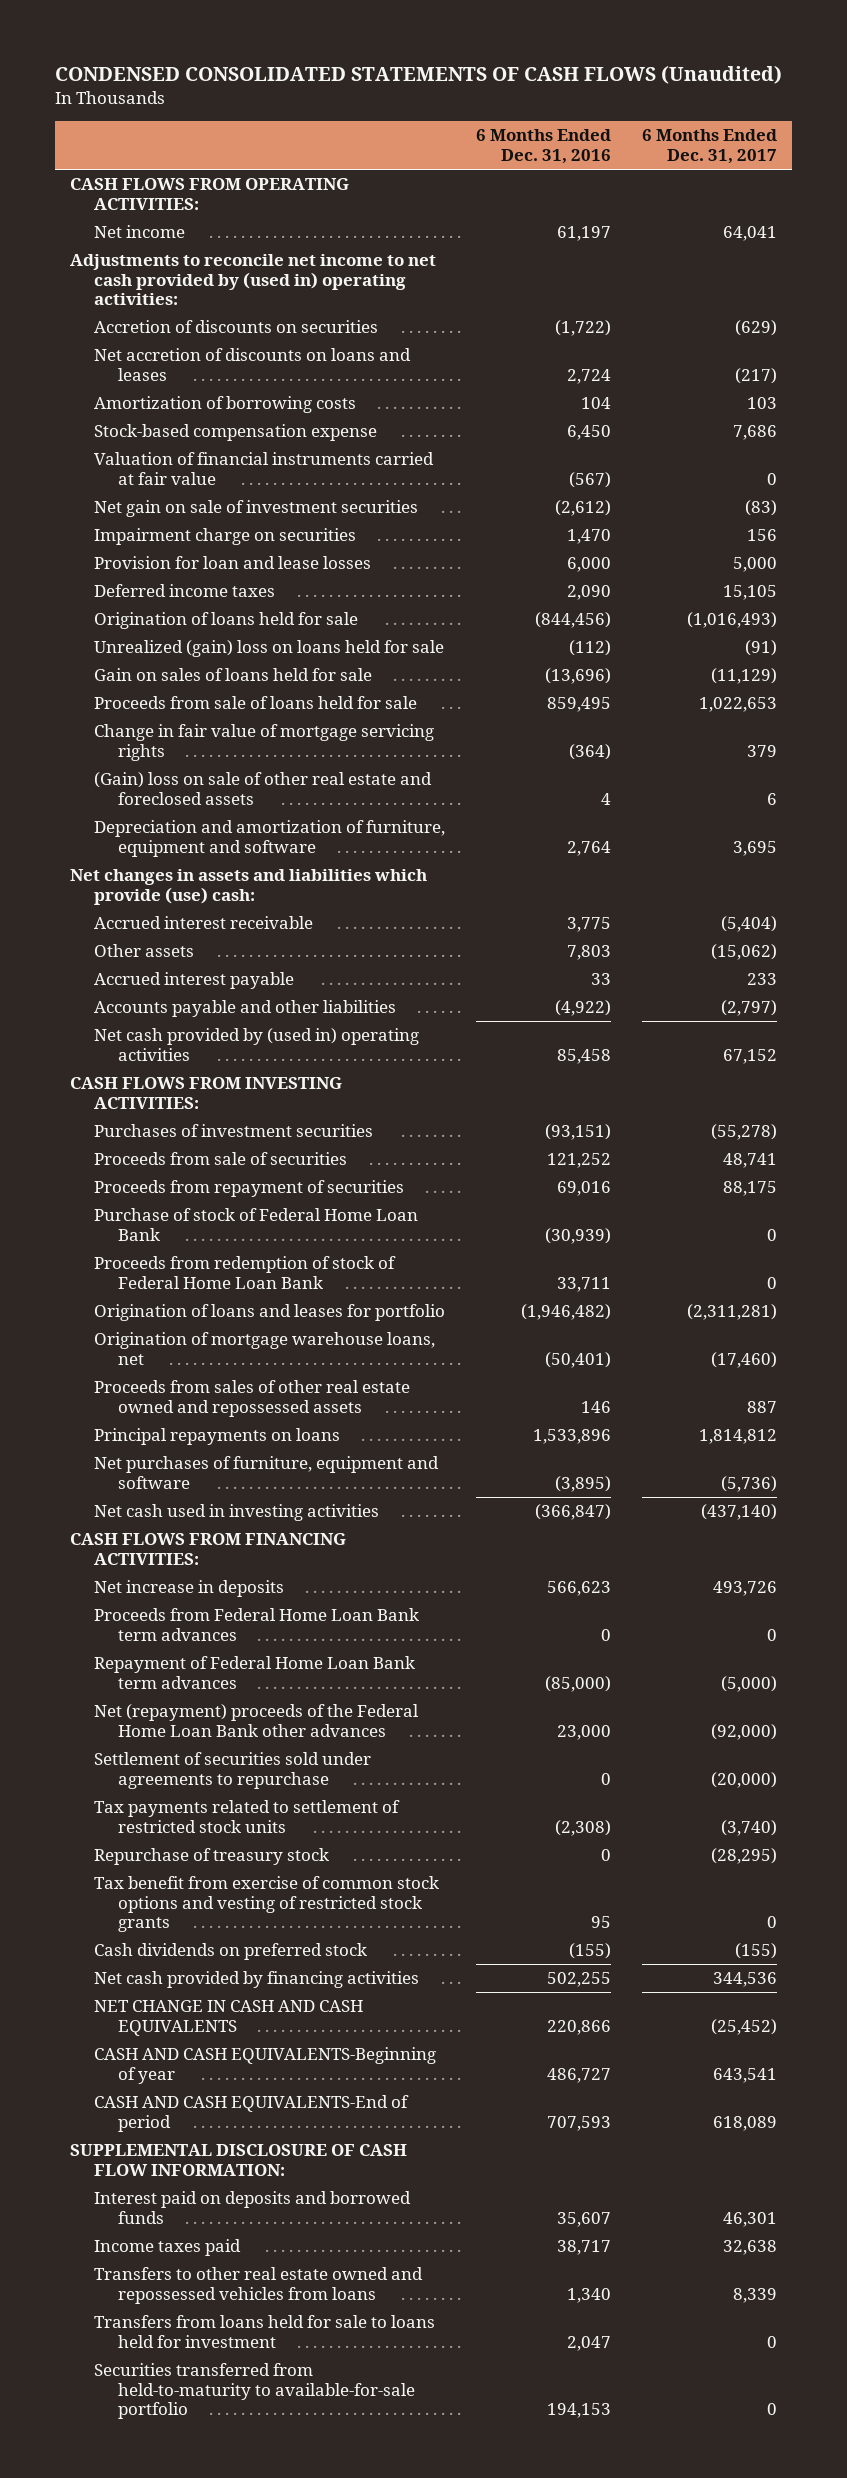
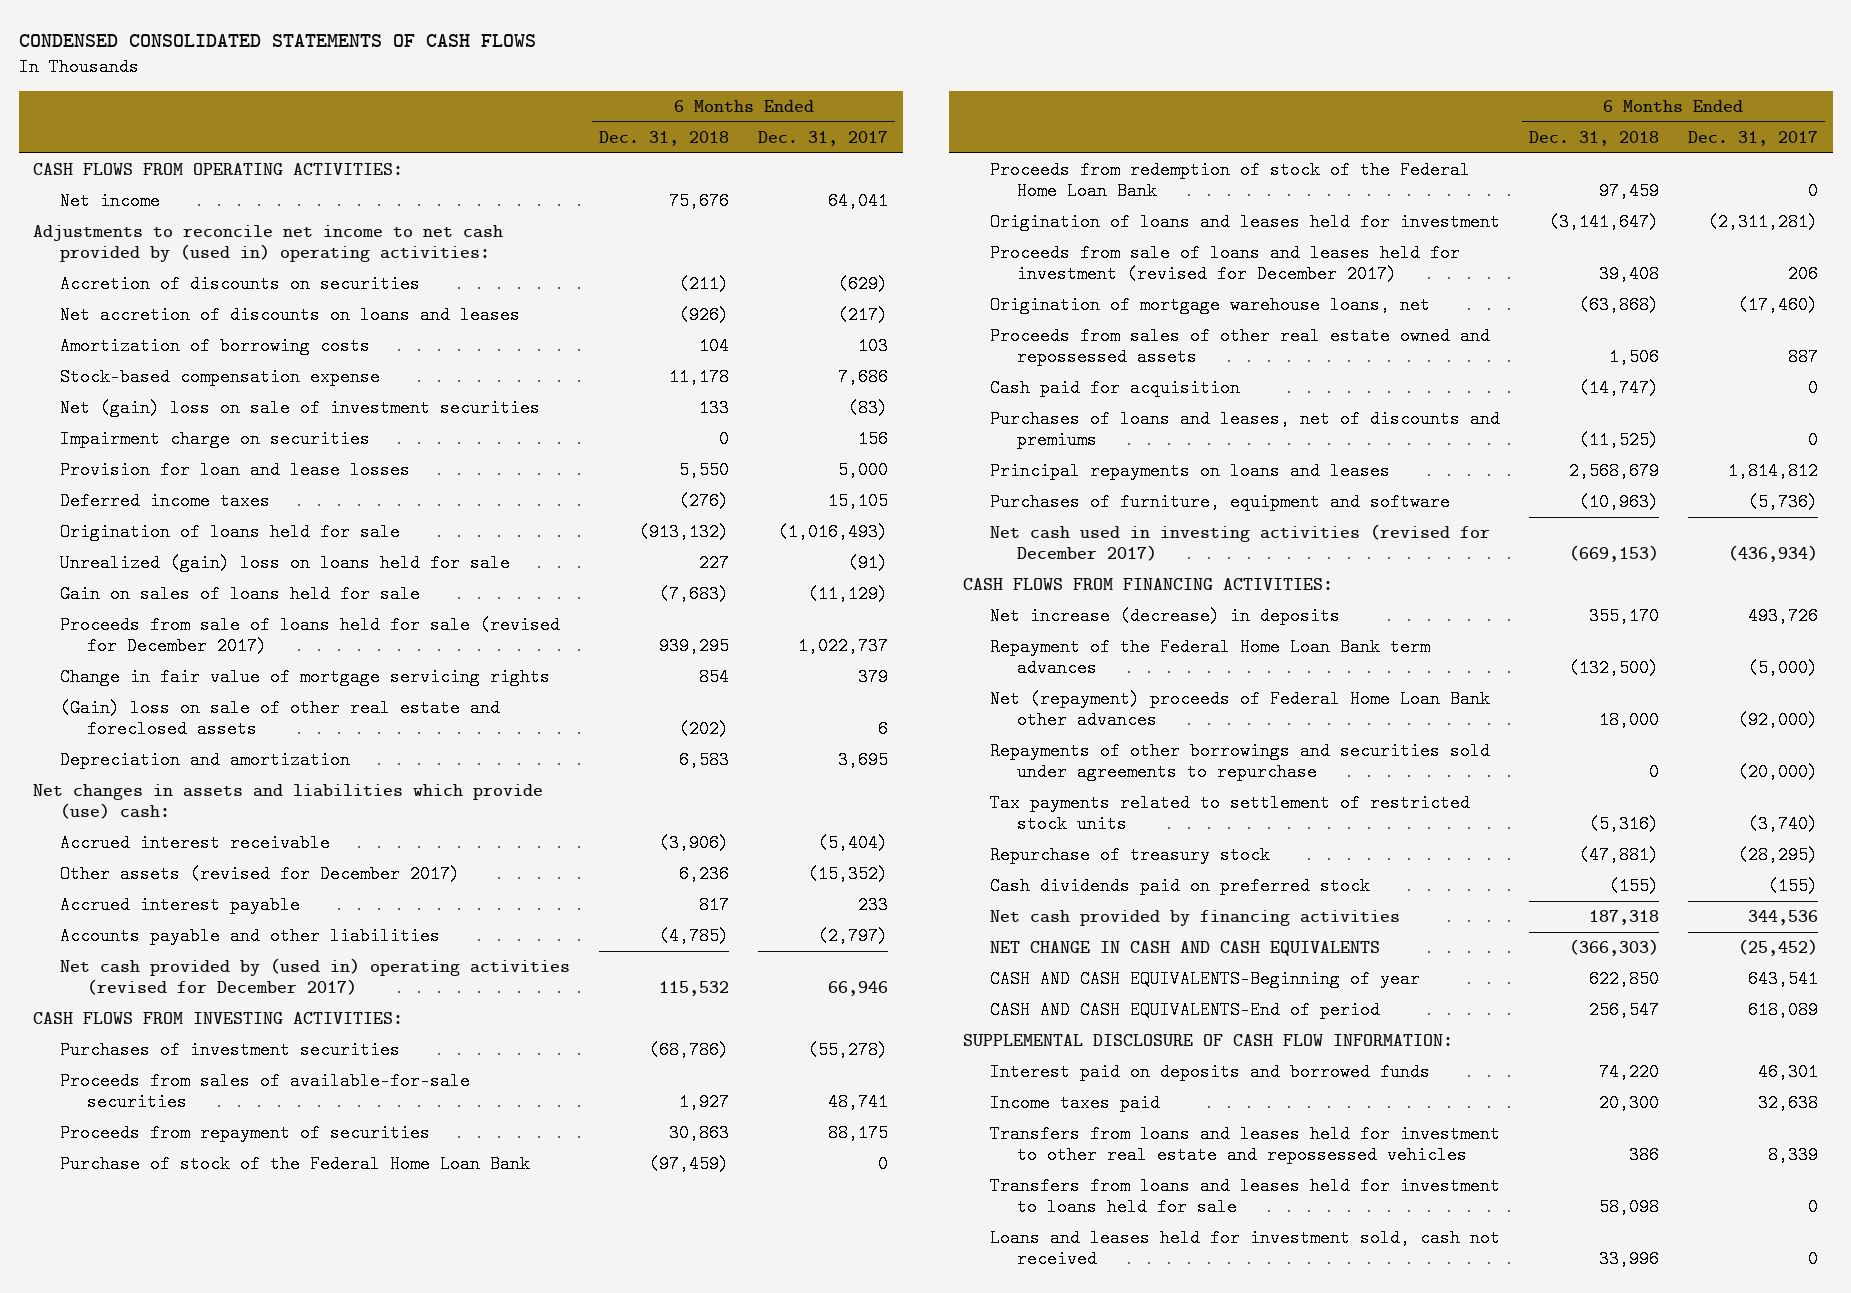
[54,65,782,85] CONDENSED CONSOLIDATED STATEMENTS OF CASH FLOWS (Unaudited) -> [18,34,536,48] CONDENSED CONSOLIDATED STATEMENTS OF CASH FLOWS
[476,129,612,164] 6 Months Ended Dec. 31, 2016 -> none
none -> [599,130,730,146] Dec. 31, 2018
[94,452,435,485] Valuation of financial instruments carried at fair value -> none
[94,500,419,518] Net gain on sale of investment securities -> [59,399,540,418] Net (gain) loss on sale of investment securities
[94,696,418,710] Proceeds from sale of loans held for sale -> [59,616,560,656] Proceeds from sale of loans held for sale (revised for December 2017)
[698,697,777,713] 1,022,653 -> [798,637,889,656] 1,022,737
[94,820,446,857] Depreciation and amortization of furniture, equipment and software -> [59,751,350,770] Depreciation and amortization
[94,944,195,958] Other assets -> [59,865,460,884] Other assets (revised for December 2017)
[710,944,777,961] (15,062) -> [808,865,889,884] (15,352)
[94,1028,420,1061] Net cash provided by (used in) operating activities -> [59,958,570,996] Net cash provided by (used in) operating activities (revised for December 2017)
[722,1048,777,1064] 67,152 -> [828,981,889,997] 66,946
[94,1152,348,1166] Proceeds from sale of securities -> [59,1072,470,1112] Proceeds from sales of available-for-sale securities
[94,1208,419,1241] Purchase of stock of Federal Home Loan Bank -> [59,1155,530,1174] Purchase of stock of the Federal Home Loan Bank
[94,1256,397,1289] Proceeds from redemption of stock of Federal Home Loan Bank -> [989,161,1470,201] Proceeds from redemption of stock of the Federal Home Loan Bank
[94,1304,446,1322] Origination of loans and leases for portfolio -> [989,213,1500,232] Origination of loans and leases held for investment
none -> [989,244,1460,284] Proceeds from sale of loans and leases held for investment (revised for December 2017)
none -> [989,379,1240,398] Cash paid for acquisition
none -> [989,410,1500,450] Purchases of loans and leases, net of discounts and premiums
[94,1428,341,1446] Principal repayments on loans -> [989,462,1390,481] Principal repayments on loans and leases
[94,1456,440,1489] Net purchases of furniture, equipment and software -> [989,493,1450,512] Purchases of furniture, equipment and software
[94,1504,380,1522] Net cash used in investing activities -> [989,524,1490,562] Net cash used in investing activities (revised for December 2017)
[700,1504,777,1521] (437,140) -> [1727,545,1818,563] (436,934)
[94,1608,420,1641] Proceeds from Federal Home Loan Bank term advances -> none
[94,1580,285,1598] Net increase in deposits -> [989,607,1340,626] Net increase (decrease) in deposits
[94,1656,416,1689] Repayment of Federal Home Loan Bank term advances -> [989,638,1430,678] Repayment of the Federal Home Loan Bank term advances
[94,1704,420,1737] Net (repayment) proceeds of the Federal Home Loan Bank other advances -> [989,690,1490,730] Net (repayment) proceeds of Federal Home Loan Bank other advances
[94,1752,372,1789] Settlement of securities sold under agreements to repurchase -> [989,742,1490,782] Repayments of other borrowings and securities sold under agreements to repurchase
[94,1876,440,1933] Tax benefit from exercise of common stock options and vesting of restricted stock grants -> none
[94,1943,368,1961] Cash dividends on preferred stock -> [989,877,1370,896] Cash dividends paid on preferred stock
[94,2363,415,2420] Securities transferred from held-to-maturity to available-for-sale portfolio -> none
[94,2267,424,2304] Transfers to other real estate owned and repossessed vehicles from loans -> [989,1125,1500,1165] Transfers from loans and leases held for investment to other real estate and repossessed vehicles
[94,2315,436,2348] Transfers from loans held for sale to loans held for investment -> [989,1177,1500,1217] Transfers from loans and leases held for investment to loans held for sale
none -> [989,1229,1500,1269] Loans and leases held for investment sold, cash not received

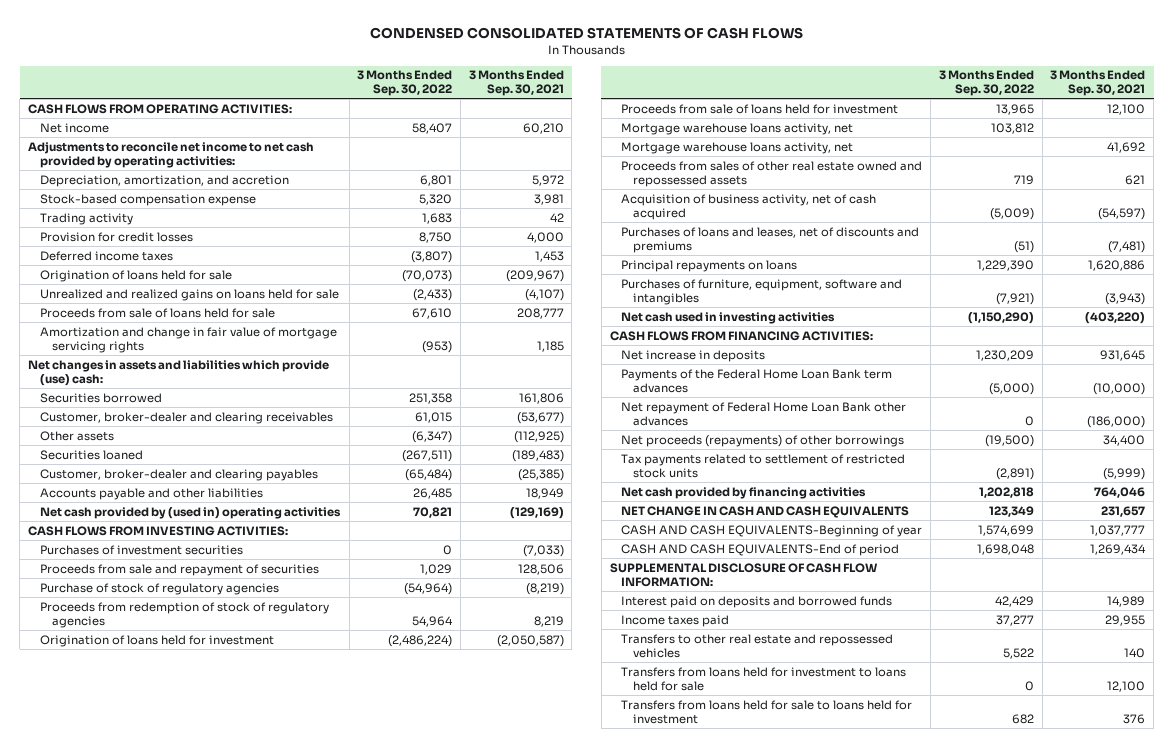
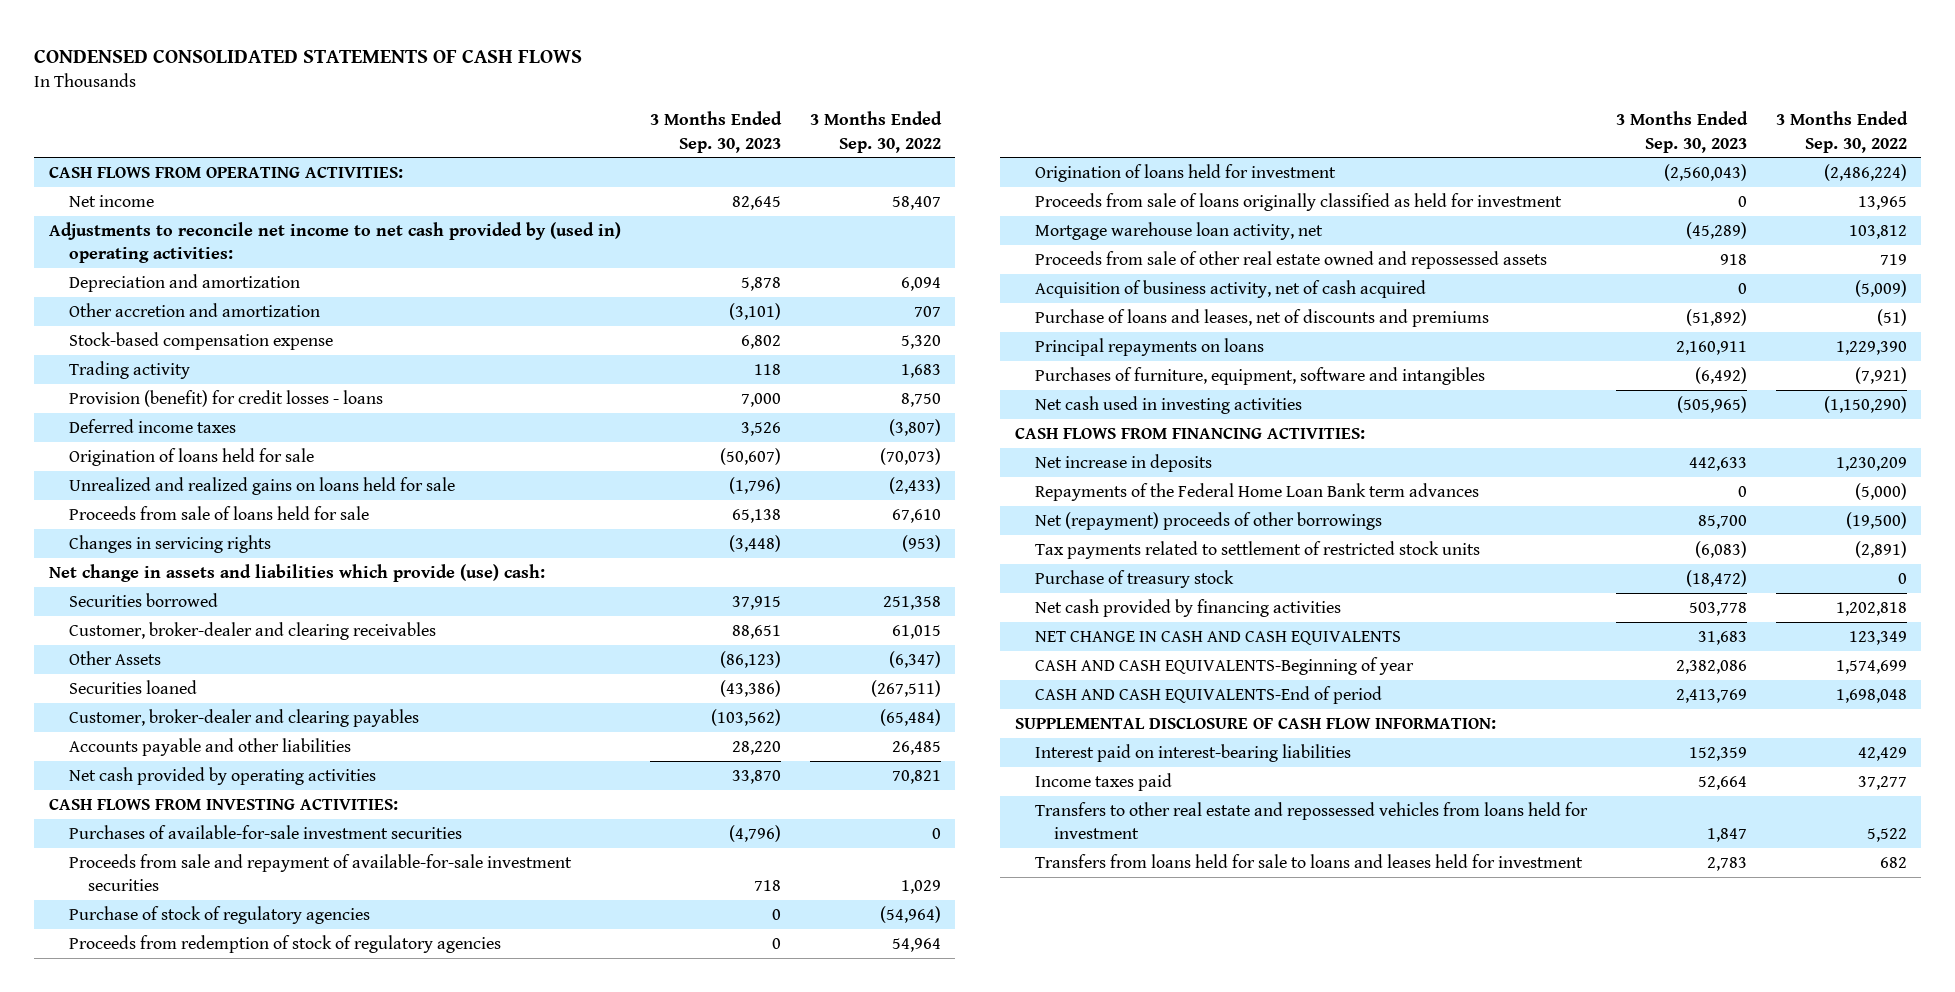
[468,70,564,97] 3 Months Ended Sep. 30, 2021 -> none
none -> [649,111,782,153] 3 Months Ended Sep. 30, 2023
[27,141,314,168] Adjustments to reconcile net income to net cash provided by operating activities: -> [48,221,621,264] Adjustments to reconcile net income to net cash provided by (used in) operating activities:
[39,174,289,187] Depreciation, amortization, and accretion -> [68,273,300,292] Depreciation and amortization
[420,174,453,186] 6,801 -> [900,276,941,291] 6,094
none -> [68,302,320,317] Other accretion and amortization
[39,231,193,242] Provision for credit losses -> [68,389,383,407] Provision (benefit) for credit losses - loans
[39,326,337,353] Amortization and change in fair value of mortgage servicing rights -> [68,534,271,553] Changes in servicing rights
[27,359,329,386] Net changes in assets and liabilities which provide (use) cash: -> [48,563,545,582] Net change in assets and liabilities which provide (use) cash:
[39,430,114,441] Other assets -> [68,650,161,665] Other Assets
[39,506,341,519] Net cash provided by (used in) operating activities -> [68,766,376,785] Net cash provided by operating activities
[39,544,243,555] Purchases of investment securities -> [68,824,462,839] Purchases of available-for-sale investment securities
[39,563,319,576] Proceeds from sale and repayment of securities -> [68,853,572,892] Proceeds from sale and repayment of available-for-sale investment securities
[621,141,854,154] Mortgage warehouse loans activity, net -> none
[621,103,899,114] Proceeds from sale of loans held for investment -> [1034,192,1562,211] Proceeds from sale of loans originally classified as held for investment
[621,122,854,135] Mortgage warehouse loans activity, net -> [1034,221,1323,240] Mortgage warehouse loan activity, net
[621,160,923,187] Proceeds from sales of other real estate owned and repossessed assets -> [1034,250,1547,269] Proceeds from sale of other real estate owned and repossessed assets
[621,226,920,253] Purchases of loans and leases, net of discounts and premiums -> [1034,308,1489,327] Purchase of loans and leases, net of discounts and premiums
[621,401,907,426] Net repayment of Federal Home Loan Bank other advances -> none
[621,368,893,393] Payments of the Federal Home Loan Bank term advances -> [1034,482,1479,501] Repayments of the Federal Home Loan Bank term advances
[621,434,905,447] Net proceeds (repayments) of other borrowings -> [1034,511,1382,530] Net (repayment) proceeds of other borrowings
none -> [1034,569,1234,588] Purchase of treasury stock
[621,595,893,608] Interest paid on deposits and borrowed funds -> [1034,743,1351,762] Interest paid on interest-bearing liabilities
[621,666,907,691] Transfers from loans held for investment to loans held for sale -> none
[621,633,894,658] Transfers to other real estate and repossessed vehicles -> [1034,801,1588,840] Transfers to other real estate and repossessed vehicles from loans held for investment
[621,699,913,724] Transfers from loans held for sale to loans held for investment -> [1034,853,1583,868] Transfers from loans held for sale to loans and leases held for investment

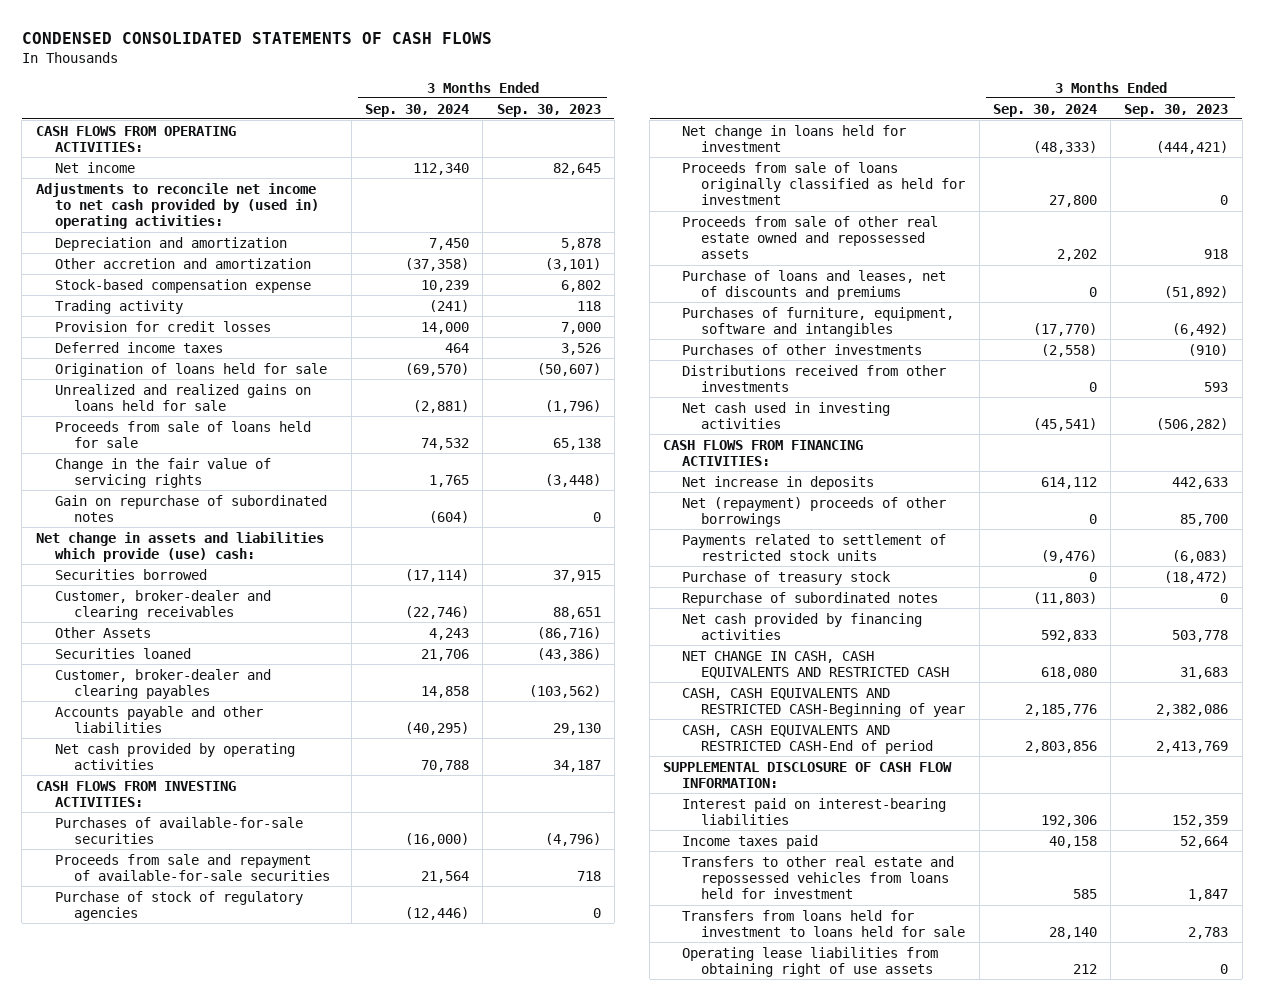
[809,111,942,153] 3 Months Ended Sep. 30, 2022 -> none
none -> [365,103,470,117] Sep. 30, 2024
[68,389,383,407] Provision (benefit) for credit losses - loans -> [54,320,271,332] Provision for credit losses
[68,534,271,553] Changes in servicing rights -> [54,457,271,488] Change in the fair value of servicing rights
none -> [54,494,327,522] Gain on repurchase of subordinated notes
[719,650,781,668] (86,123) -> [536,626,601,640] (86,716)
[731,740,781,755] 28,220 -> [552,722,601,735] 29,130
[731,769,781,784] 33,870 -> [552,759,601,772] 34,187
[68,824,462,839] Purchases of available-for-sale investment securities -> [54,816,303,844] Purchases of available-for-sale securities
[68,853,572,892] Proceeds from sale and repayment of available-for-sale investment securities -> [54,853,330,881] Proceeds from sale and repayment of available-for-sale securities
[68,934,501,953] Proceeds from redemption of stock of regulatory agencies -> none
[1034,163,1336,182] Origination of loans held for investment -> none
none -> [682,124,907,152] Net change in loans held for investment
[1034,221,1323,240] Mortgage warehouse loan activity, net -> none
[1034,279,1426,298] Acquisition of business activity, net of cash acquired -> none
[1034,337,1264,356] Principal repayments on loans -> none
none -> [682,343,923,355] Purchases of other investments
none -> [682,364,947,392] Distributions received from other investments
[1676,395,1747,413] (505,965) -> [1156,417,1229,431] (506,282)
[1034,482,1479,501] Repayments of the Federal Home Loan Bank term advances -> none
[1034,540,1480,559] Tax payments related to settlement of restricted stock units -> [682,533,947,561] Payments related to settlement of restricted stock units
none -> [682,591,939,606] Repurchase of subordinated notes
[1034,630,1401,645] NET CHANGE IN CASH AND CASH EQUIVALENTS -> [682,650,950,679] NET CHANGE IN CASH, CASH EQUIVALENTS AND RESTRICTED CASH
[1034,656,1414,675] CASH AND CASH EQUIVALENTS-Beginning of year -> [682,687,966,717] CASH, CASH EQUIVALENTS AND RESTRICTED CASH-Beginning of year
[1034,685,1382,704] CASH AND CASH EQUIVALENTS-End of period -> [682,724,934,754] CASH, CASH EQUIVALENTS AND RESTRICTED CASH-End of period
[1034,853,1583,868] Transfers from loans held for sale to loans and leases held for investment -> [682,909,966,937] Transfers from loans held for investment to loans held for sale
none -> [682,946,939,977] Operating lease liabilities from obtaining right of use assets

